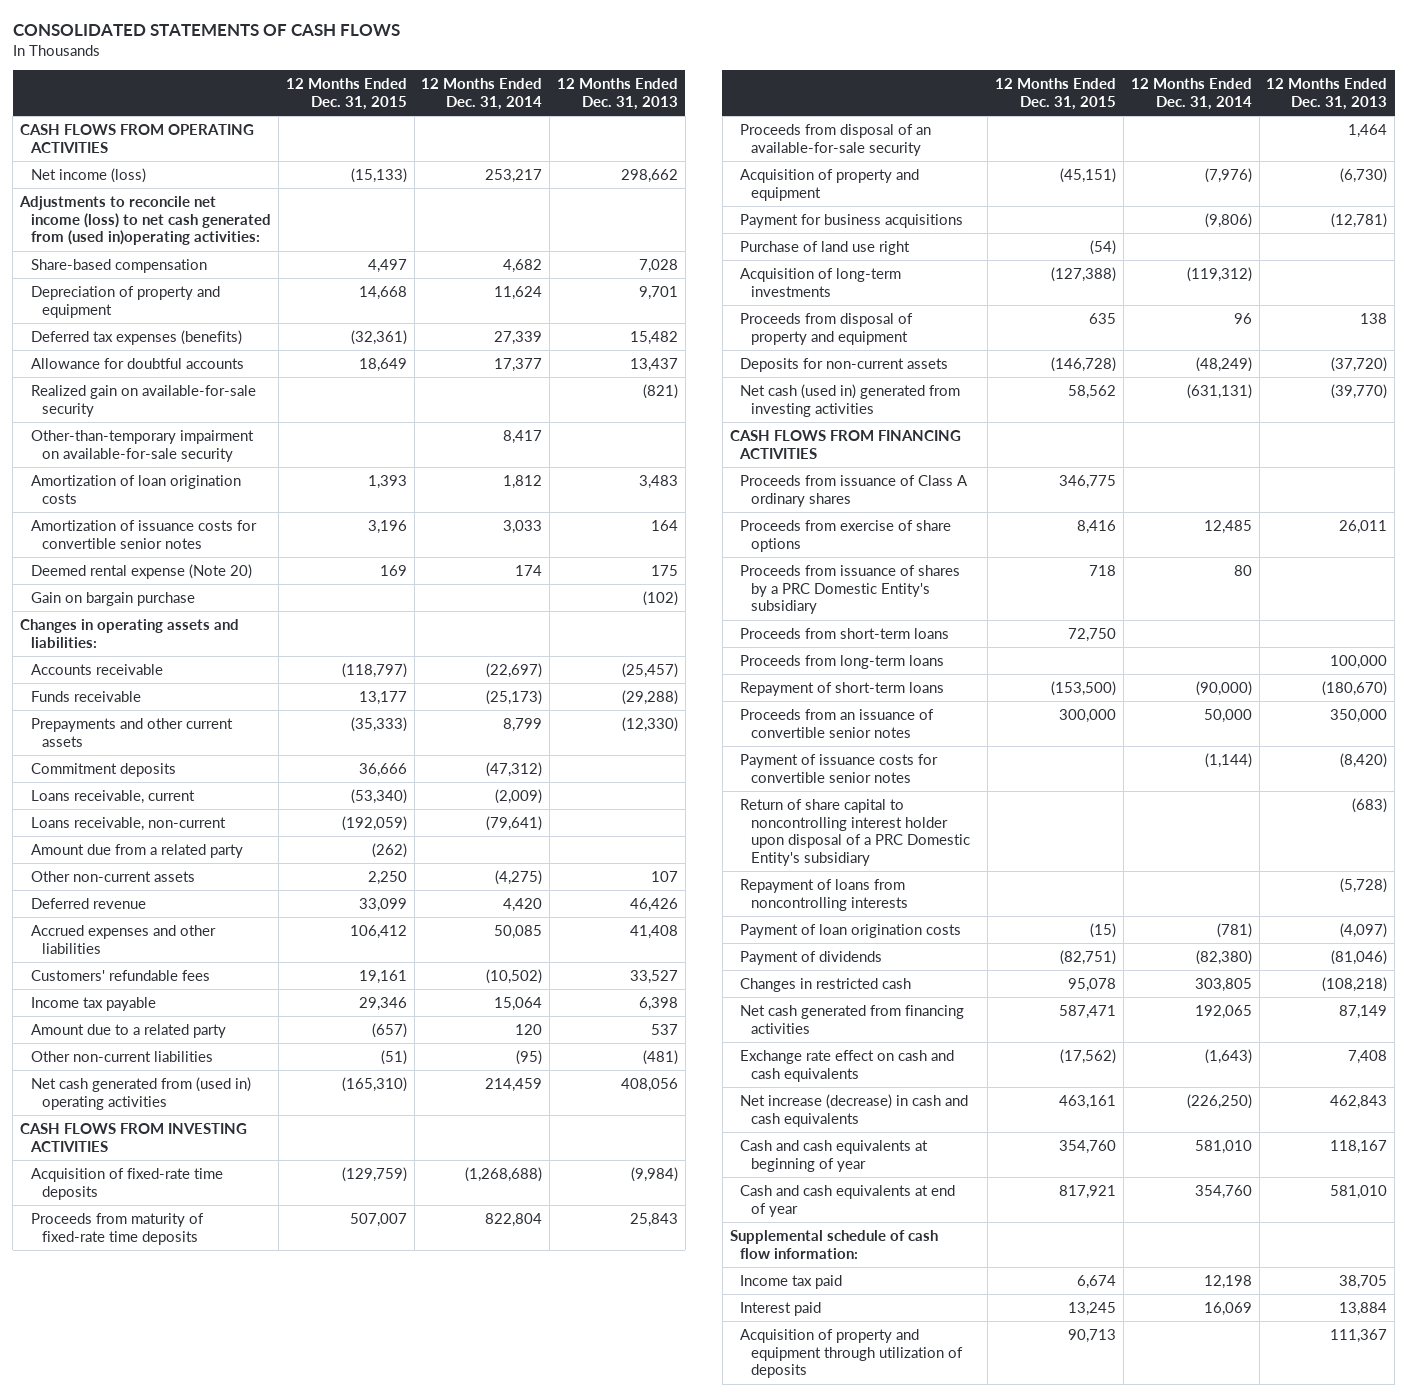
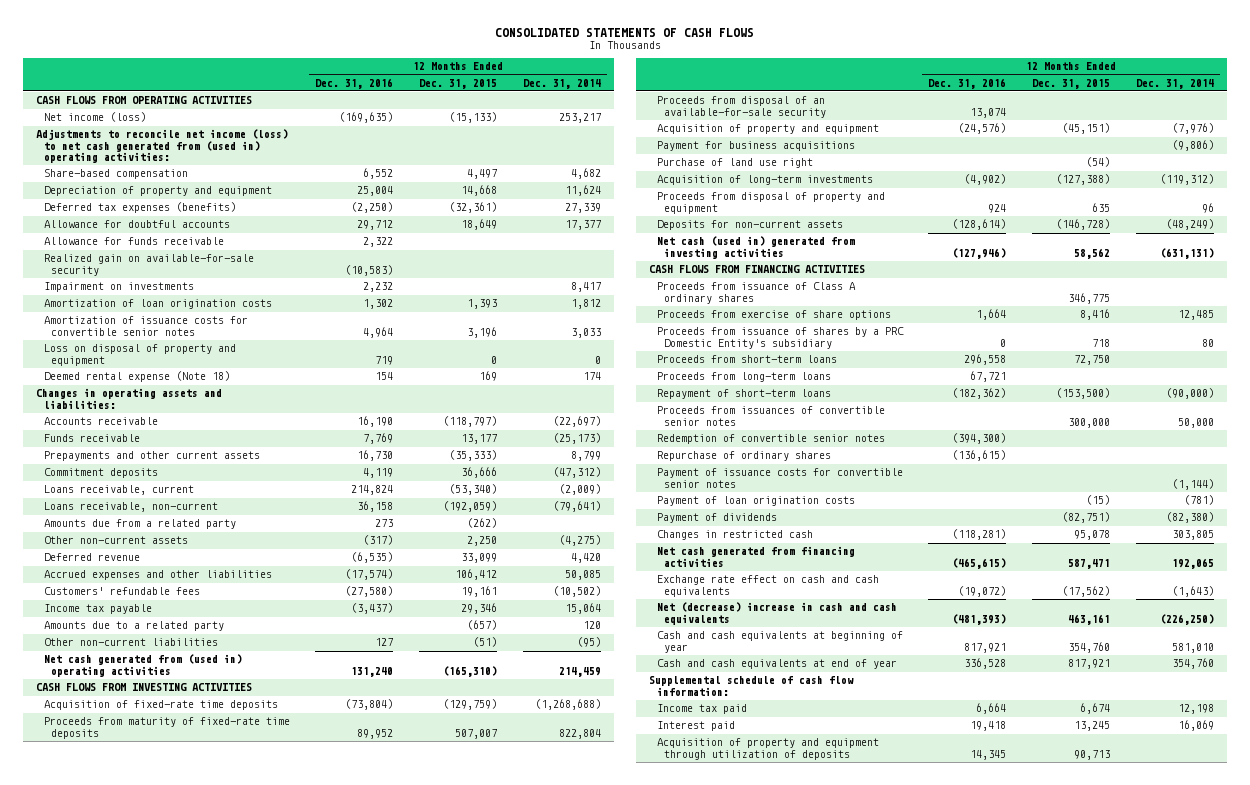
[557,78,679,111] 12 Months Ended Dec. 31, 2013 -> none
none -> [315,77,394,89] Dec. 31, 2016
[19,195,271,246] Adjustments to reconcile net income (loss) to net cash generated from (used in)operating activities: -> [36,129,289,163] Adjustments to reconcile net income (loss) to net cash generated from (used in) operating activities:
none -> [43,237,224,246] Allowance for funds receivable
[30,429,254,462] Other-than-temporary impairment on available-for-sale security -> [43,282,194,293] Impairment on investments
[30,591,195,606] Gain on bargain purchase -> none
none -> [43,344,236,366] Loss on disposal of property and equipment
[30,563,252,579] Deemed rental expense (Note 20) -> [43,371,230,383] Deemed rental expense (Note 18)
[30,843,243,858] Amount due from a related party -> [43,519,236,530] Amounts due from a related party
[30,1023,226,1038] Amount due to a related party -> [43,621,224,632] Amounts due to a related party
[740,708,935,738] Proceeds from an issuance of convertible senior notes -> [656,406,885,426] Proceeds from issuances of convertible senior notes
none -> [656,434,885,445] Redemption of convertible senior notes
none -> [656,451,831,462] Repurchase of ordinary shares
[740,798,970,866] Return of share capital to noncontrolling interest holder upon disposal of a PRC Domestic Entity's subsidiary -> none
[740,878,908,911] Repayment of loans from noncontrolling interests -> none
[740,1093,969,1127] Net increase (decrease) in cash and cash equivalents -> [656,602,897,625] Net (decrease) increase in cash and cash equivalents

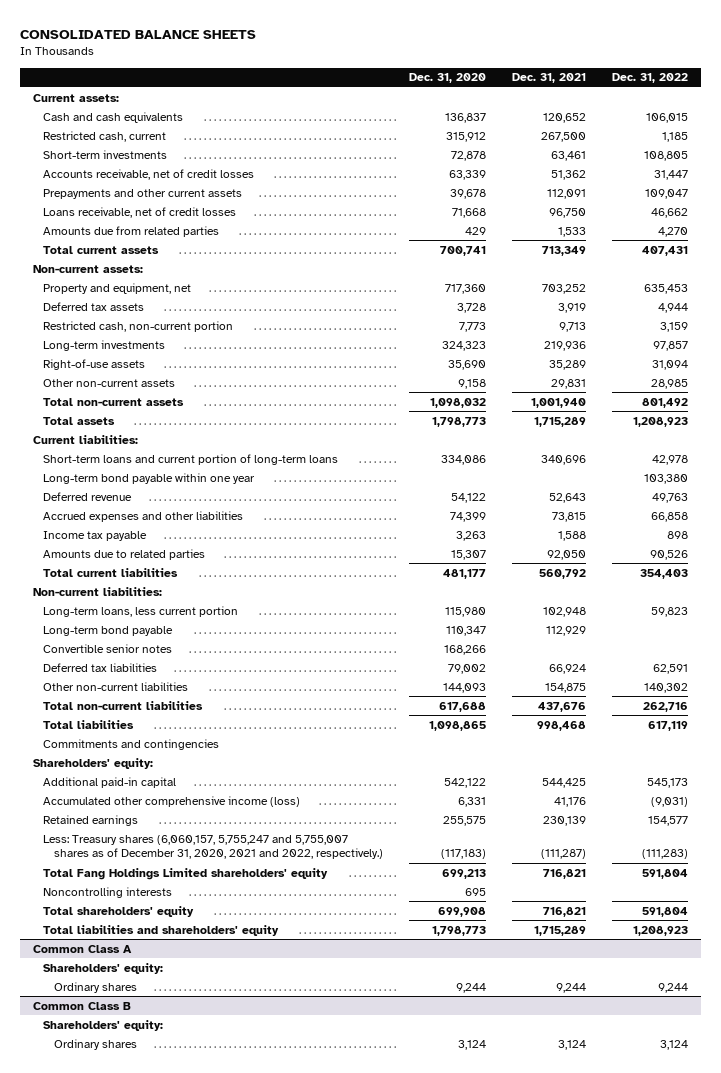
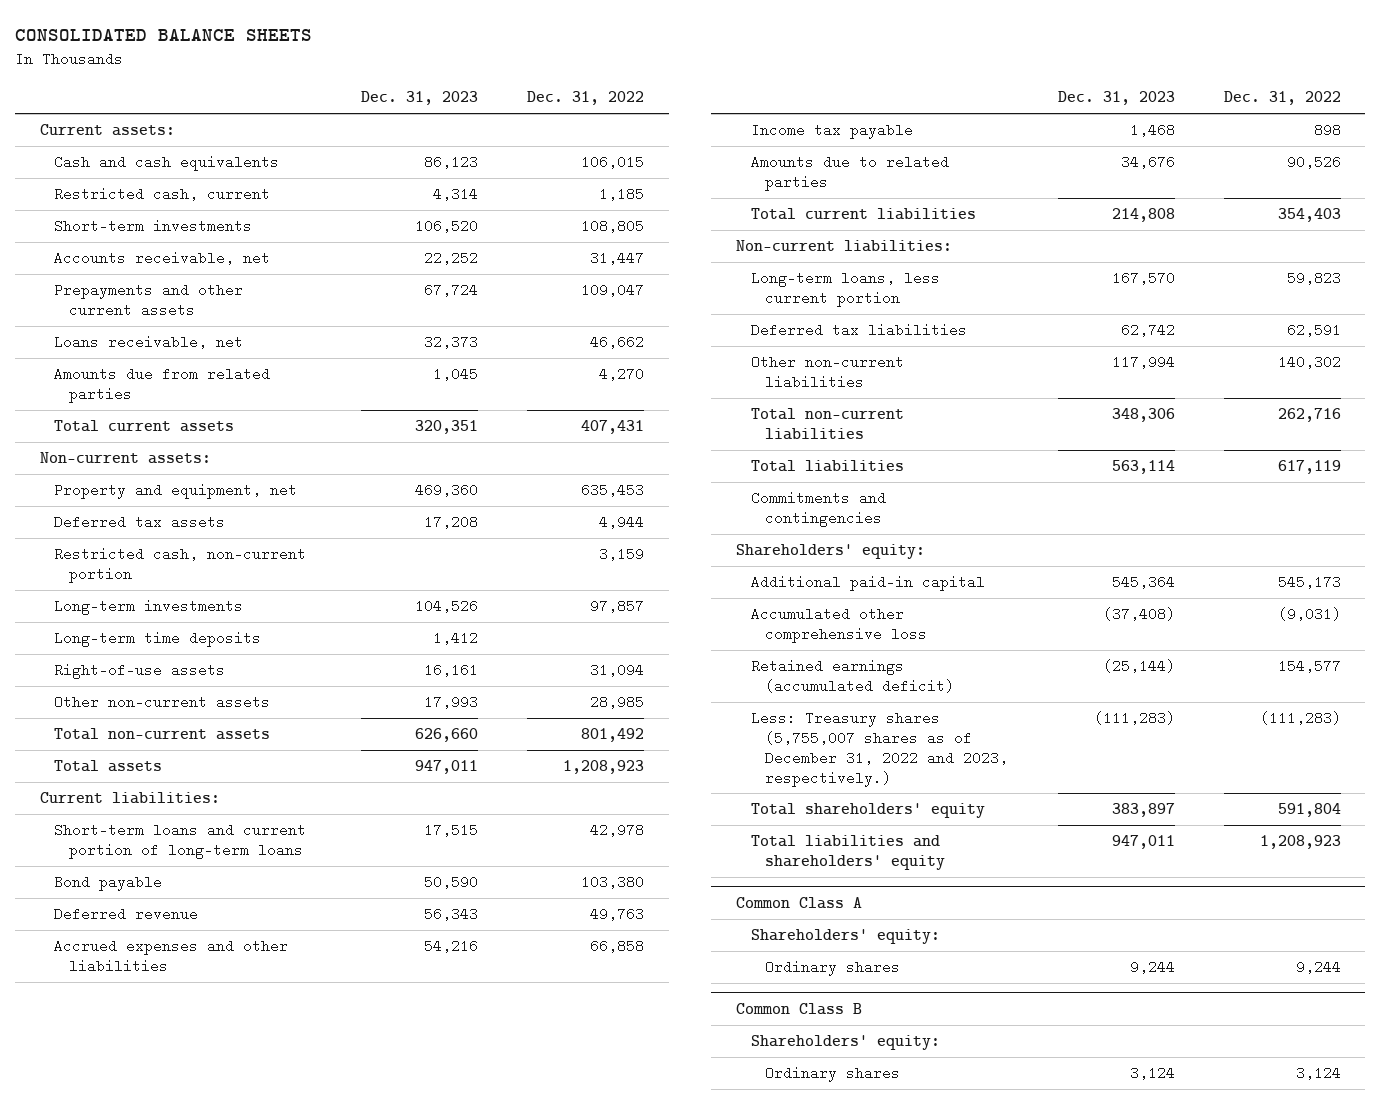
[408,73,486,84] Dec. 31, 2020 -> none
[511,73,586,84] Dec. 31, 2021 -> none
none -> [361,91,479,106] Dec. 31, 2023
[43,168,255,180] Accounts receivable, net of credit losses -> [54,251,271,266] Accounts receivable, net
[43,206,237,218] Loans receivable, net of credit losses -> [54,335,244,350] Loans receivable, net
none -> [54,631,262,648] Long-term time deposits
[43,472,256,484] Long-term bond payable within one year -> [54,875,163,892] Bond payable
[43,625,174,636] Long-term bond payable -> none
[43,643,173,653] Convertible senior notes -> none
[43,867,329,880] Total Fang Holdings Limited shareholders' equity -> none
[43,886,173,898] Noncontrolling interests -> none
[43,795,301,807] Accumulated other comprehensive income (loss) -> [750,607,928,643] Accumulated other comprehensive loss
[43,814,139,826] Retained earnings -> [750,659,955,693] Retained earnings (accumulated deficit)
[43,834,383,860] Less: Treasury shares (6,060,157, 5,755,247 and 5,755,007 shares as of December 31, 2020, 2021 and 2022, respectively.) -> [750,711,1009,787] Less: Treasury shares (5,755,007 shares as of December 31, 2022 and 2023, respectively.)

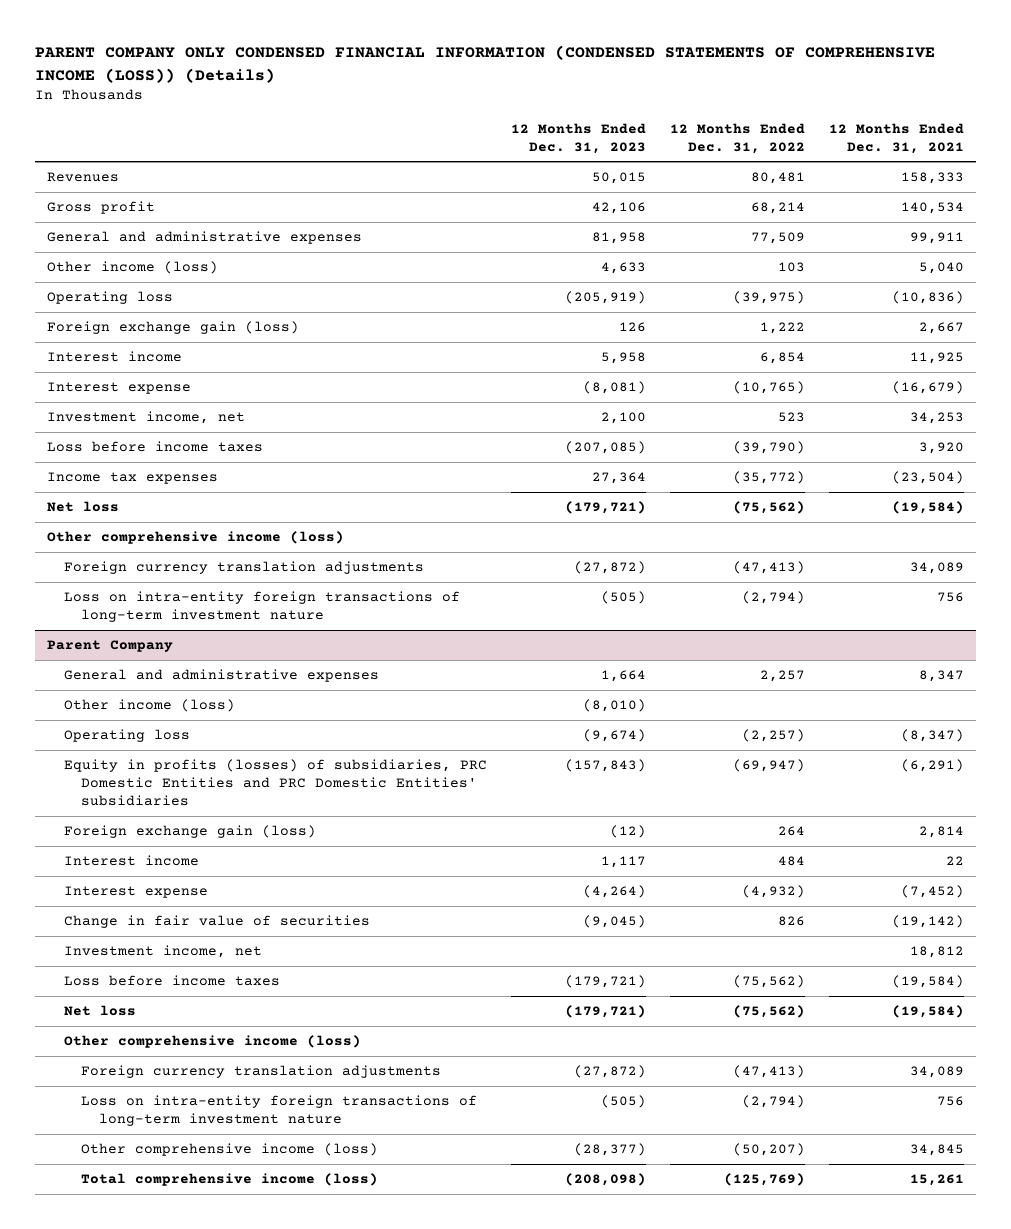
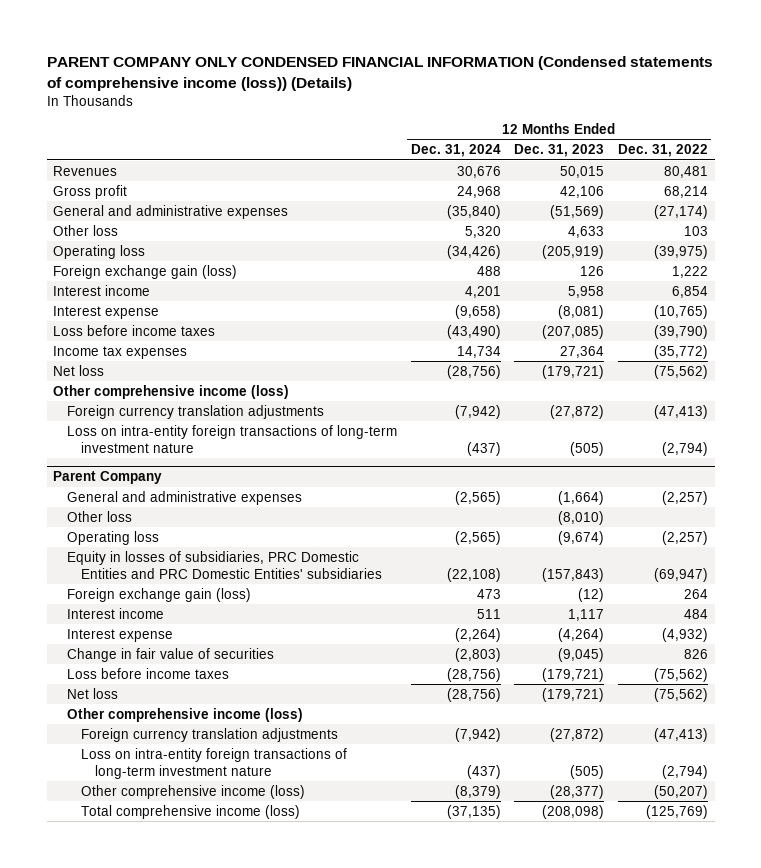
[34,45,935,83] PARENT COMPANY ONLY CONDENSED FINANCIAL INFORMATION (CONDENSED STATEMENTS OF COMPREHENSIVE INCOME (LOSS)) (Details) -> [46,56,713,91] PARENT COMPANY ONLY CONDENSED FINANCIAL INFORMATION (Condensed statements of comprehensive income (loss)) (Details)
[828,122,964,154] 12 Months Ended Dec. 31, 2021 -> none
none -> [410,144,501,158] Dec. 31, 2024
[592,231,647,244] 81,958 -> [550,204,605,219] (51,569)
[750,231,805,244] 77,509 -> [653,204,708,219] (27,174)
[46,260,218,274] Other income (loss) -> [53,224,119,236] Other loss
[46,410,245,424] Investment income, net -> none
[601,669,647,682] 1,664 -> [558,490,605,505] (1,664)
[759,669,805,682] 2,257 -> [661,490,708,505] (2,257)
[64,698,236,712] Other income (loss) -> [67,510,133,522] Other loss
[64,758,488,806] Equity in profits (losses) of subsidiaries, PRC Domestic Entities and PRC Domestic Entities' subsidiaries -> [67,550,382,579] Equity in losses of subsidiaries, PRC Domestic Entities and PRC Domestic Entities' subsidiaries
[64,944,263,958] Investment income, net -> none

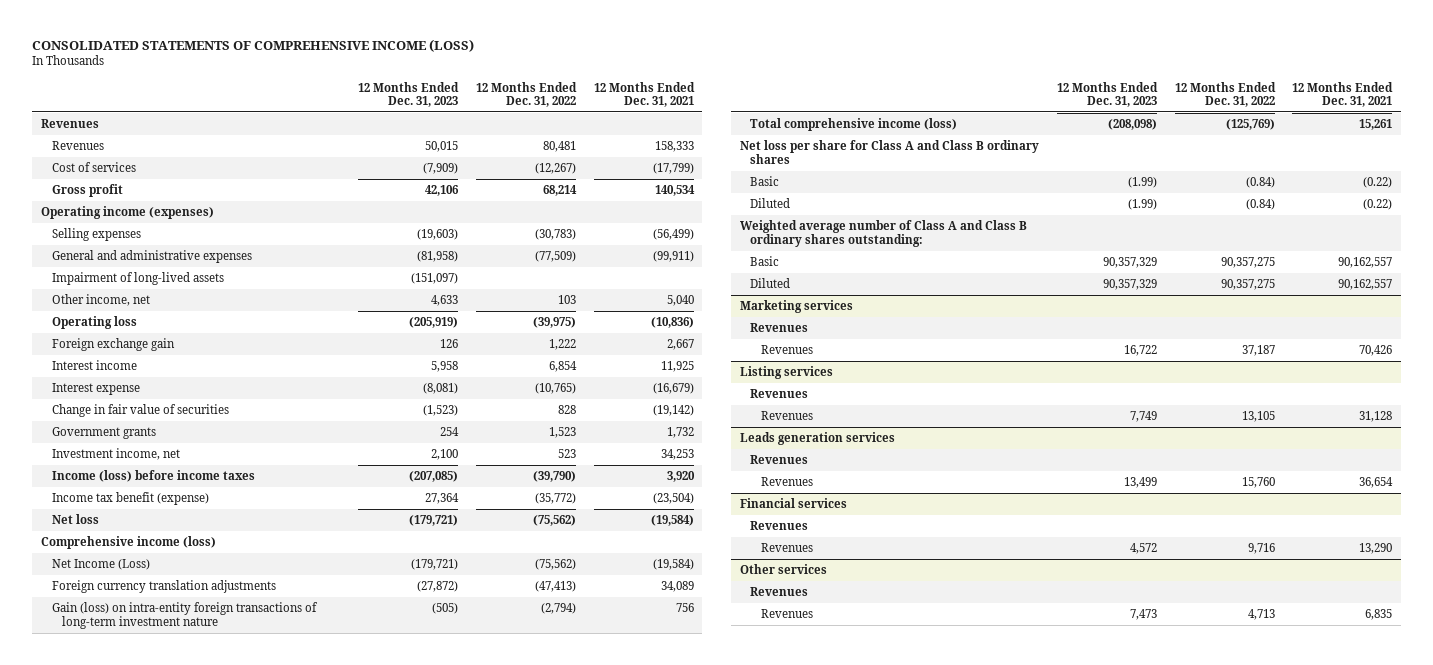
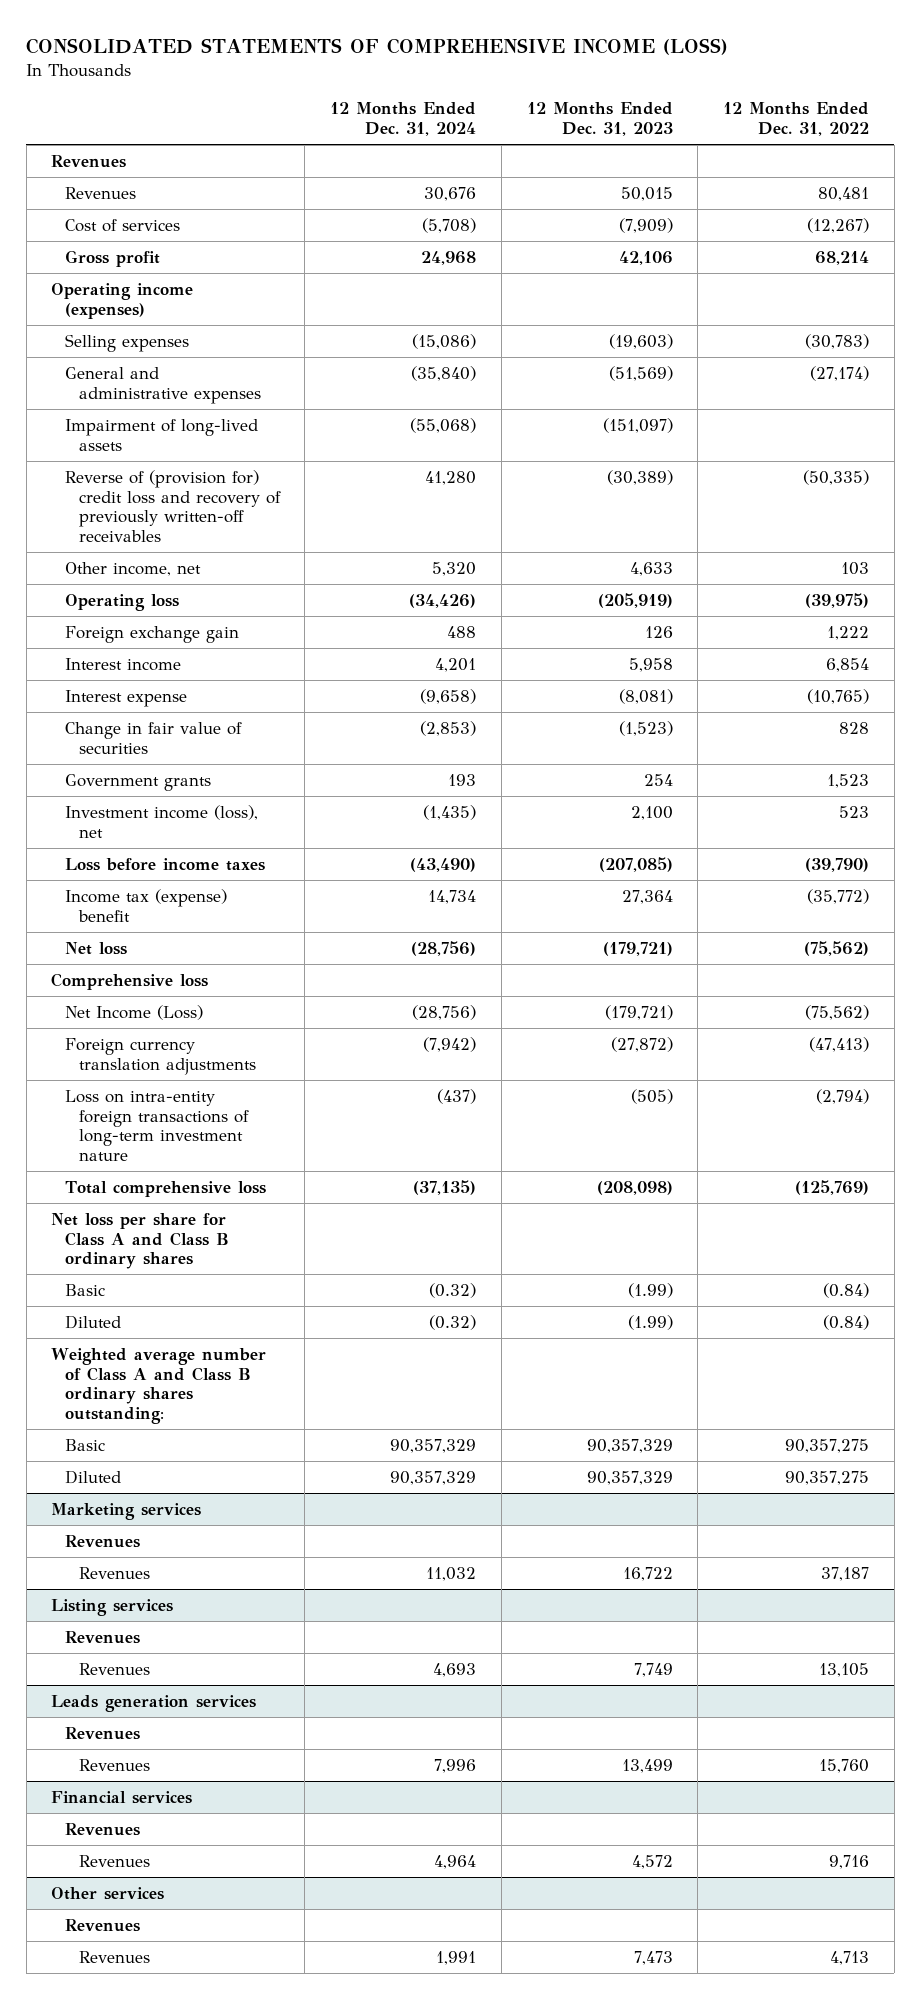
[593,81,695,108] 12 Months Ended Dec. 31, 2021 -> none
none -> [330,102,477,137] 12 Months Ended Dec. 31, 2024
[416,251,458,263] (81,958) -> [608,365,673,381] (51,569)
[534,251,576,263] (77,509) -> [810,365,870,381] (27,174)
none -> [65,469,281,542] Reverse of (provision for) credit loss and recovery of previously written-off receivables
[51,448,180,461] Investment income, net -> [65,804,259,838] Investment income (loss), net
[51,470,255,483] Income (loss) before income taxes -> [65,857,266,871] Loss before income taxes
[51,492,209,506] Income tax benefit (expense) -> [65,888,228,922] Income tax (expense) benefit
[40,536,216,550] Comprehensive income (loss) -> [51,972,209,990] Comprehensive loss
[51,602,318,629] Gain (loss) on intra-entity foreign transactions of long-term investment nature -> [65,1089,249,1161] Loss on intra-entity foreign transactions of long-term investment nature
[750,118,958,132] Total comprehensive income (loss) -> [65,1180,267,1197] Total comprehensive loss

